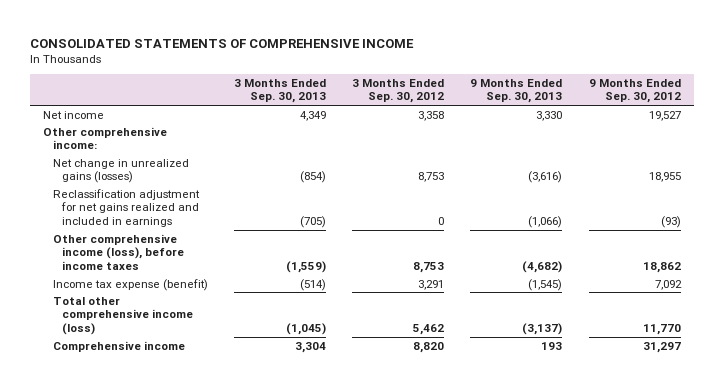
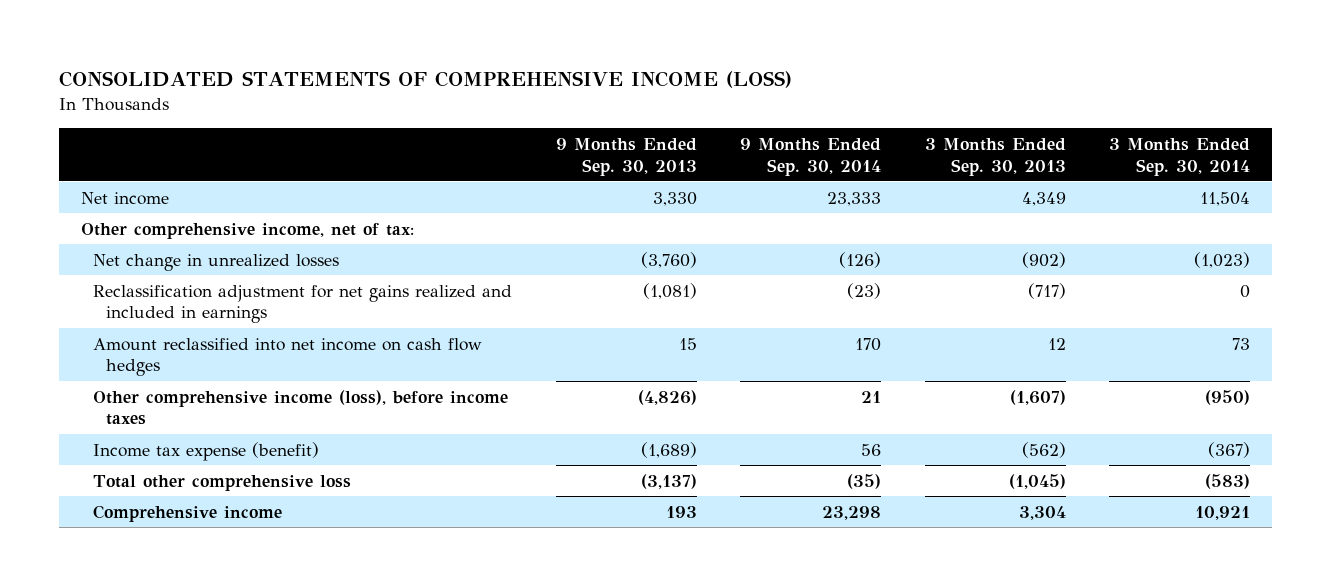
[29,38,414,48] CONSOLIDATED STATEMENTS OF COMPREHENSIVE INCOME -> [58,71,792,89] CONSOLIDATED STATEMENTS OF COMPREHENSIVE INCOME (LOSS)
[352,78,445,104] 3 Months Ended Sep. 30, 2012 -> none
[588,78,681,104] 9 Months Ended Sep. 30, 2012 -> none
none -> [740,137,882,176] 9 Months Ended Sep. 30, 2014
none -> [1109,137,1251,176] 3 Months Ended Sep. 30, 2014
[43,126,168,150] Other comprehensive income: -> [80,222,414,239] Other comprehensive income, net of tax:
[52,158,189,184] Net change in unrealized gains (losses) -> [93,253,340,271] Net change in unrealized losses
[299,171,326,184] (854) -> [1021,251,1066,268] (902)
[528,171,563,184] (3,616) -> [640,251,697,268] (3,760)
[299,216,326,229] (705) -> [1027,282,1066,299] (717)
[528,216,563,229] (1,066) -> [642,282,697,299] (1,081)
none -> [93,337,483,377] Amount reclassified into net income on cash flow hedges
[285,261,326,274] (1,559) -> [1009,389,1066,405] (1,607)
[522,261,563,274] (4,682) -> [637,389,697,405] (4,826)
[299,278,326,291] (514) -> [1021,441,1066,458] (562)
[528,278,563,291] (1,545) -> [640,441,697,458] (1,689)
[52,296,193,336] Total other comprehensive income (loss) -> [93,474,352,491] Total other comprehensive loss

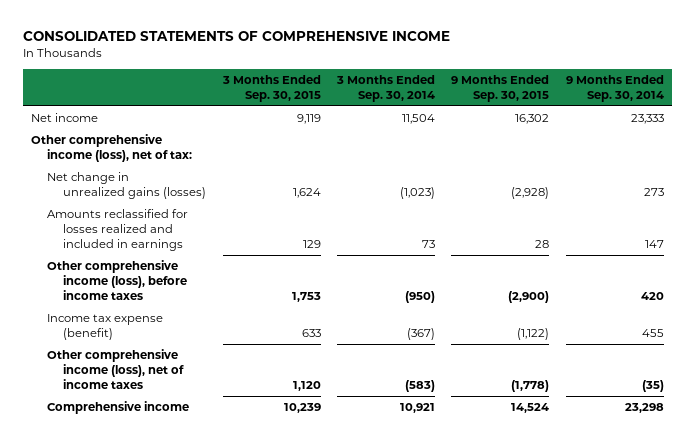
[58,71,792,89] CONSOLIDATED STATEMENTS OF COMPREHENSIVE INCOME (LOSS) -> [23,31,451,42] CONSOLIDATED STATEMENTS OF COMPREHENSIVE INCOME
[555,137,697,176] 9 Months Ended Sep. 30, 2013 -> none
[924,137,1066,176] 3 Months Ended Sep. 30, 2013 -> none
none -> [221,74,321,102] 3 Months Ended Sep. 30, 2015
none -> [451,74,550,102] 9 Months Ended Sep. 30, 2015
[93,337,483,377] Amount reclassified into net income on cash flow hedges -> none
[80,222,414,239] Other comprehensive income, net of tax: -> [31,134,193,162] Other comprehensive income (loss), net of tax:
[93,253,340,271] Net change in unrealized losses -> [47,172,207,199] Net change in unrealized gains (losses)
[839,251,882,268] (126) -> [643,187,664,196] 273
[93,284,513,324] Reclassification adjustment for net gains realized and included in earnings -> [47,209,189,251] Amounts reclassified for losses realized and included in earnings
[847,282,882,299] (23) -> [644,239,664,248] 147
[1240,284,1251,298] 0 -> [422,239,436,248] 73
[861,390,882,403] 21 -> [640,291,664,300] 420
[861,443,882,456] 56 -> [641,328,664,337] 455
[93,474,352,491] Total other comprehensive loss -> [47,349,185,389] Other comprehensive income (loss), net of income taxes

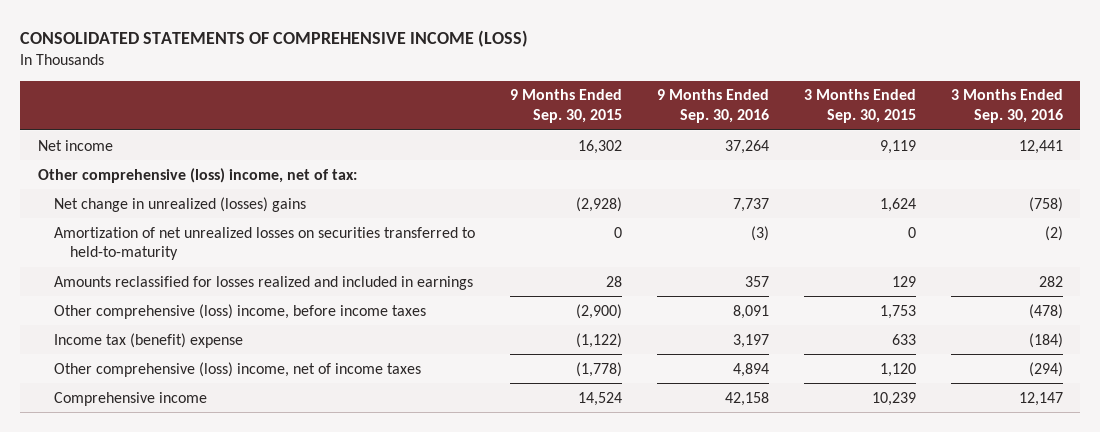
[23,31,451,42] CONSOLIDATED STATEMENTS OF COMPREHENSIVE INCOME -> [20,30,529,48] CONSOLIDATED STATEMENTS OF COMPREHENSIVE INCOME (LOSS)
[336,74,436,102] 3 Months Ended Sep. 30, 2014 -> none
[565,74,664,102] 9 Months Ended Sep. 30, 2014 -> none
none -> [656,89,769,124] 9 Months Ended Sep. 30, 2016
none -> [950,89,1063,124] 3 Months Ended Sep. 30, 2016
[31,134,193,162] Other comprehensive income (loss), net of tax: -> [37,167,357,183] Other comprehensive (loss) income, net of tax:
[47,172,207,199] Net change in unrealized gains (losses) -> [53,196,306,212] Net change in unrealized (losses) gains
none -> [53,226,475,261] Amortization of net unrealized losses on securities transferred to held-to-maturity
[47,260,188,300] Other comprehensive income (loss), before income taxes -> [53,303,426,319] Other comprehensive (loss) income, before income taxes
[47,314,164,340] Income tax expense (benefit) -> [53,332,243,348] Income tax (benefit) expense
[47,349,185,389] Other comprehensive income (loss), net of income taxes -> [53,361,421,377] Other comprehensive (loss) income, net of income taxes

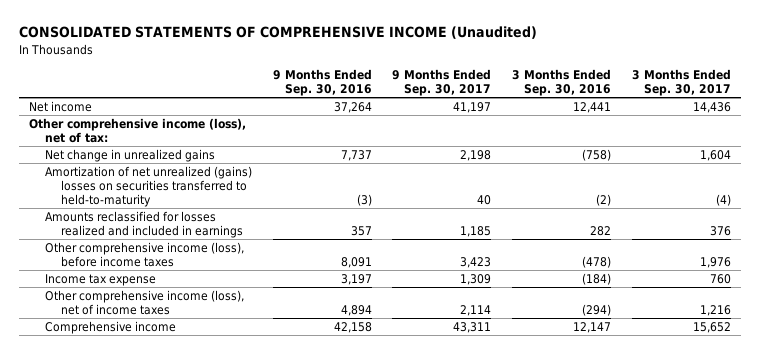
[20,30,529,48] CONSOLIDATED STATEMENTS OF COMPREHENSIVE INCOME (LOSS) -> [18,26,537,40] CONSOLIDATED STATEMENTS OF COMPREHENSIVE INCOME (Unaudited)
[509,89,622,124] 9 Months Ended Sep. 30, 2015 -> none
[803,89,916,124] 3 Months Ended Sep. 30, 2015 -> none
none -> [392,68,492,96] 9 Months Ended Sep. 30, 2017
none -> [631,68,731,96] 3 Months Ended Sep. 30, 2017
[37,167,357,183] Other comprehensive (loss) income, net of tax: -> [29,118,247,144] Other comprehensive income (loss), net of tax:
[53,196,306,212] Net change in unrealized (losses) gains -> [45,149,216,163] Net change in unrealized gains
[53,226,475,261] Amortization of net unrealized losses on securities transferred to held-to-maturity -> [45,166,253,208] Amortization of net unrealized (gains) losses on securities transferred to held-to-maturity
[53,303,426,319] Other comprehensive (loss) income, before income taxes -> [45,242,245,268] Other comprehensive income (loss), before income taxes
[53,332,243,348] Income tax (benefit) expense -> [45,274,157,287] Income tax expense
[53,361,421,377] Other comprehensive (loss) income, net of income taxes -> [45,290,245,316] Other comprehensive income (loss), net of income taxes

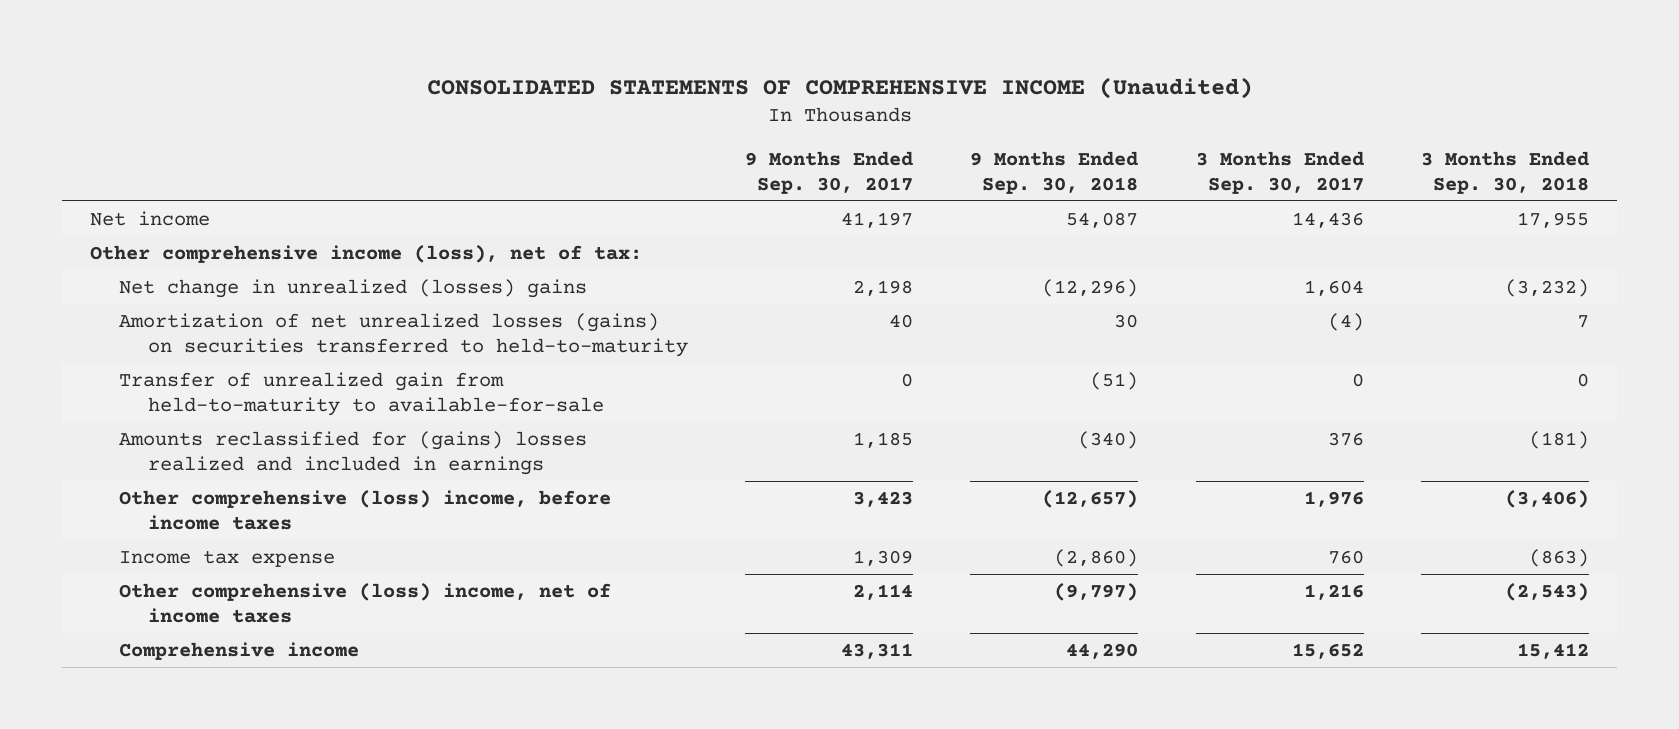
[272,68,372,96] 9 Months Ended Sep. 30, 2016 -> none
[512,68,612,96] 3 Months Ended Sep. 30, 2016 -> none
none -> [970,150,1139,194] 9 Months Ended Sep. 30, 2018
none -> [1420,150,1589,194] 3 Months Ended Sep. 30, 2018
[45,149,216,163] Net change in unrealized gains -> [119,279,588,299] Net change in unrealized (losses) gains
none -> [119,313,689,358] Amortization of net unrealized losses (gains) on securities transferred to held-to-maturity
[45,166,253,208] Amortization of net unrealized (gains) losses on securities transferred to held-to-maturity -> [119,372,605,417] Transfer of unrealized gain from held-to-maturity to available-for-sale
[477,195,492,206] 40 -> [901,373,914,388] 0
[715,194,731,207] (4) -> [1351,373,1364,388] 0
[45,211,244,239] Amounts reclassified for losses realized and included in earnings -> [119,431,588,476] Amounts reclassified for (gains) losses realized and included in earnings
[45,242,245,268] Other comprehensive income (loss), before income taxes -> [119,490,612,531] Other comprehensive (loss) income, before income taxes
[45,290,245,316] Other comprehensive income (loss), net of income taxes -> [119,583,612,624] Other comprehensive (loss) income, net of income taxes

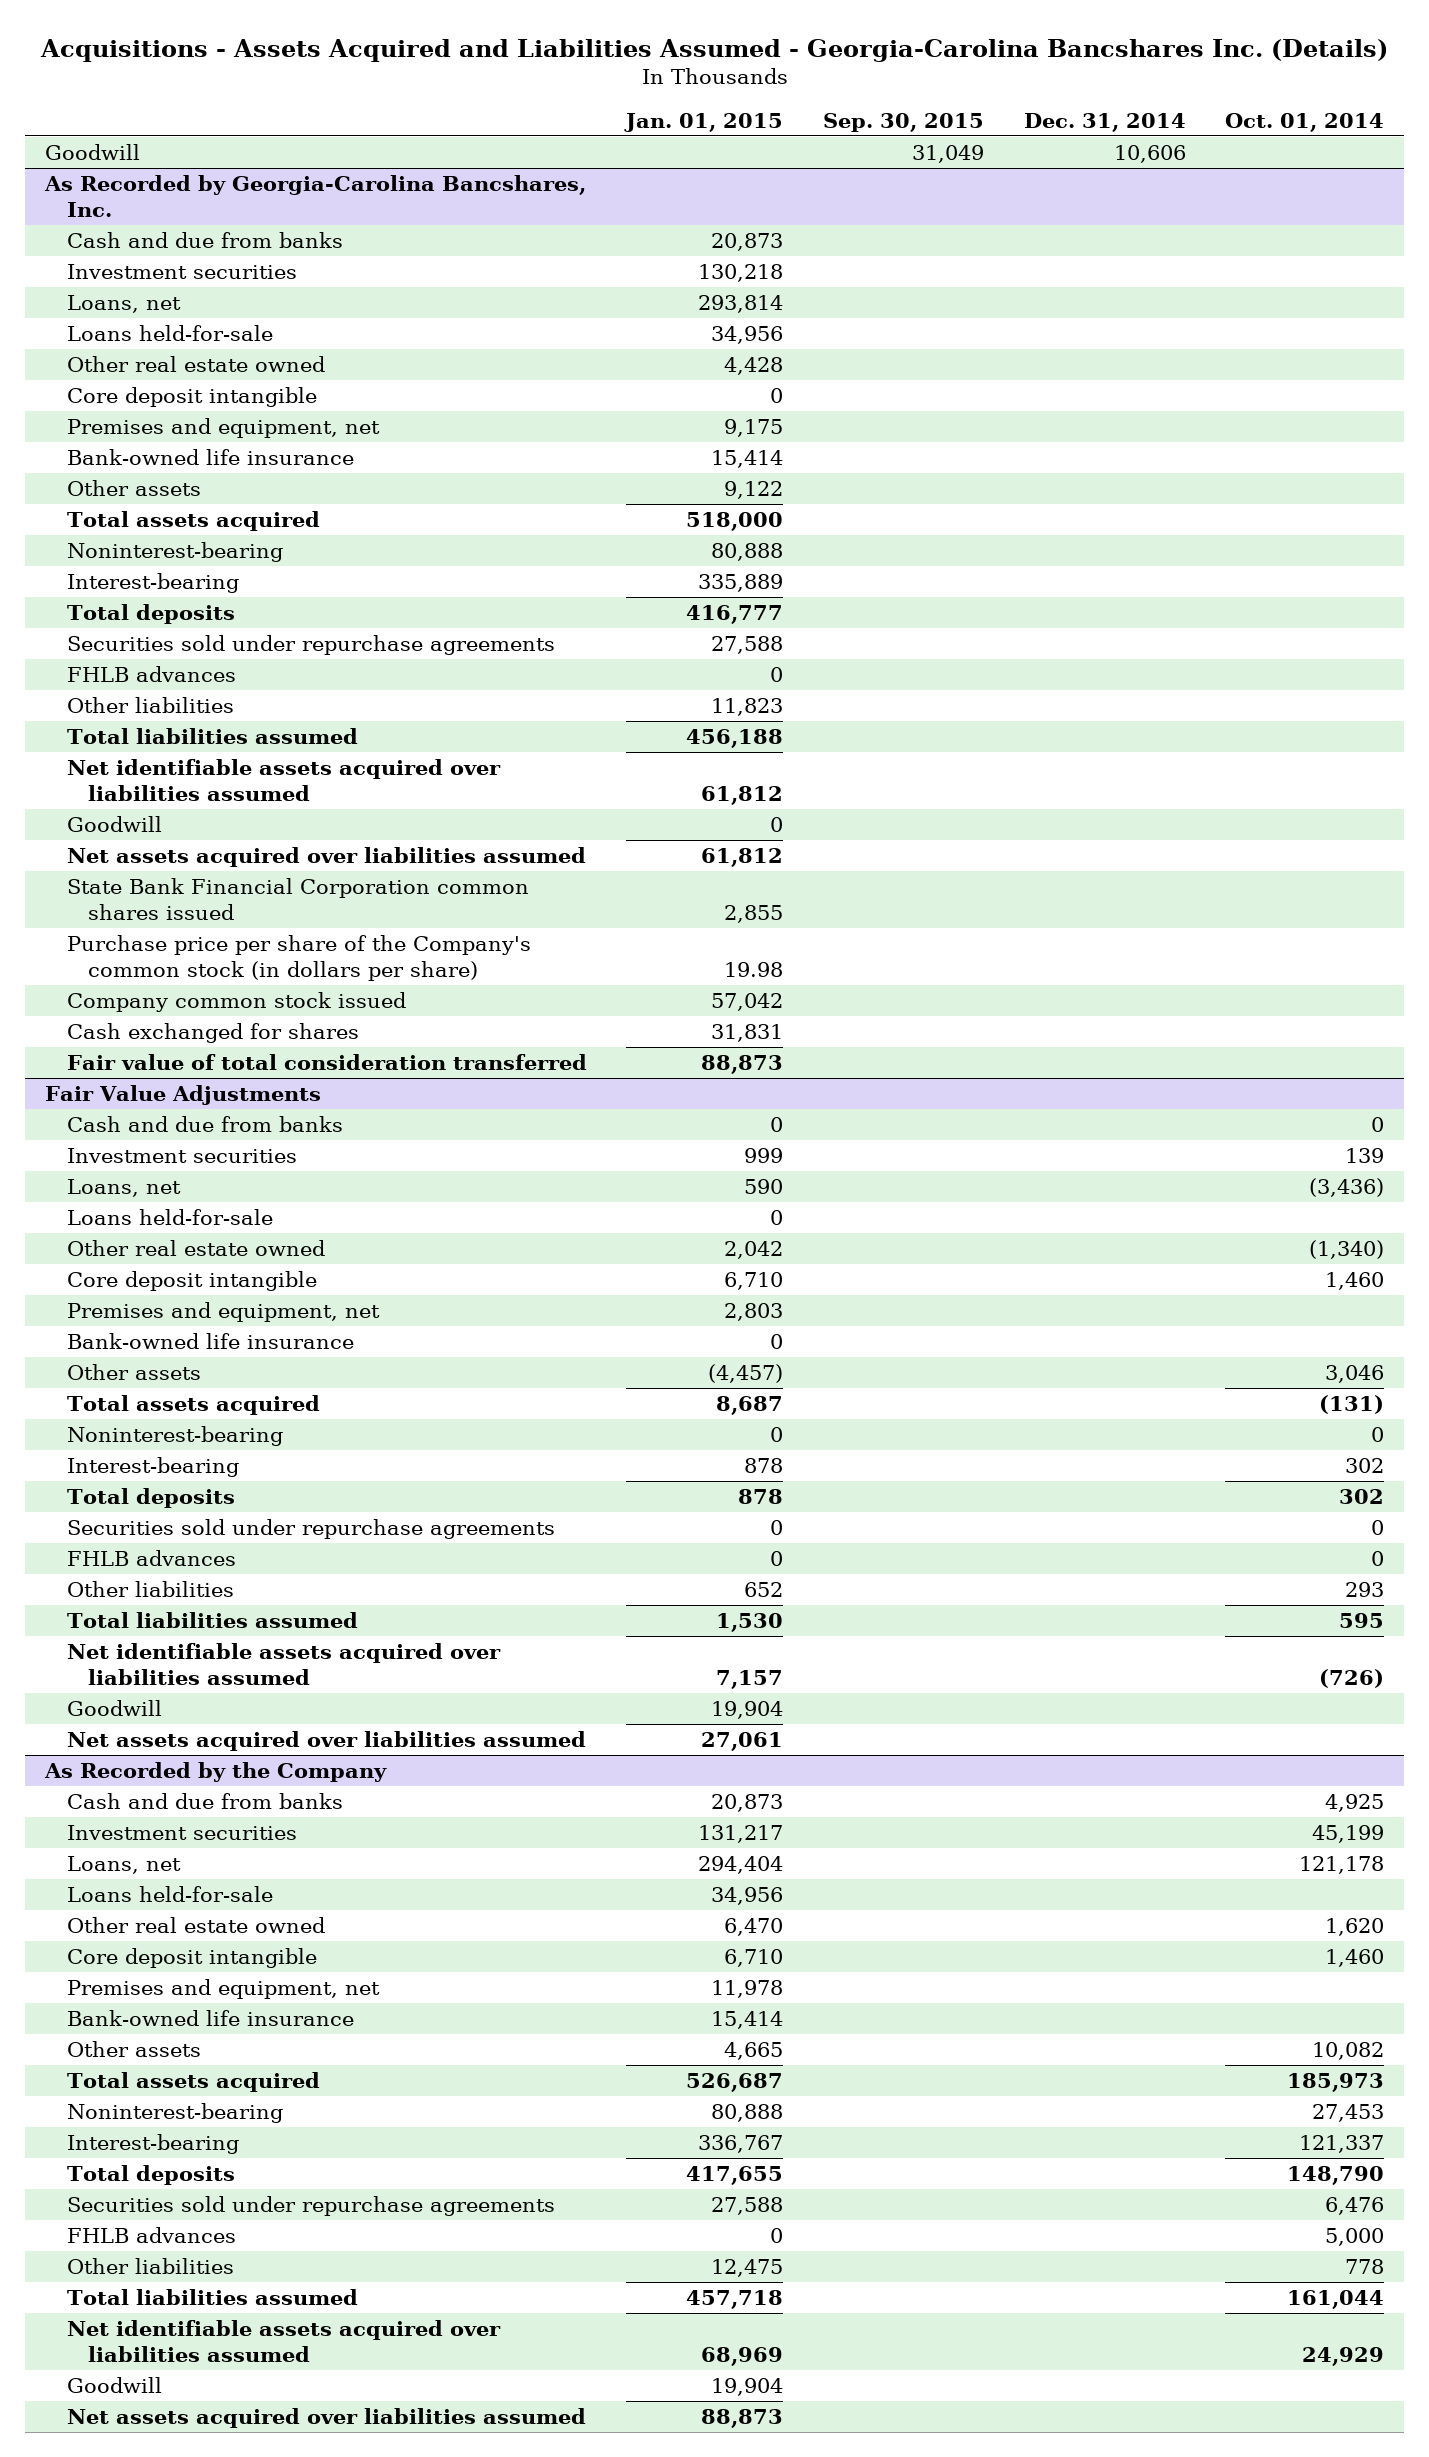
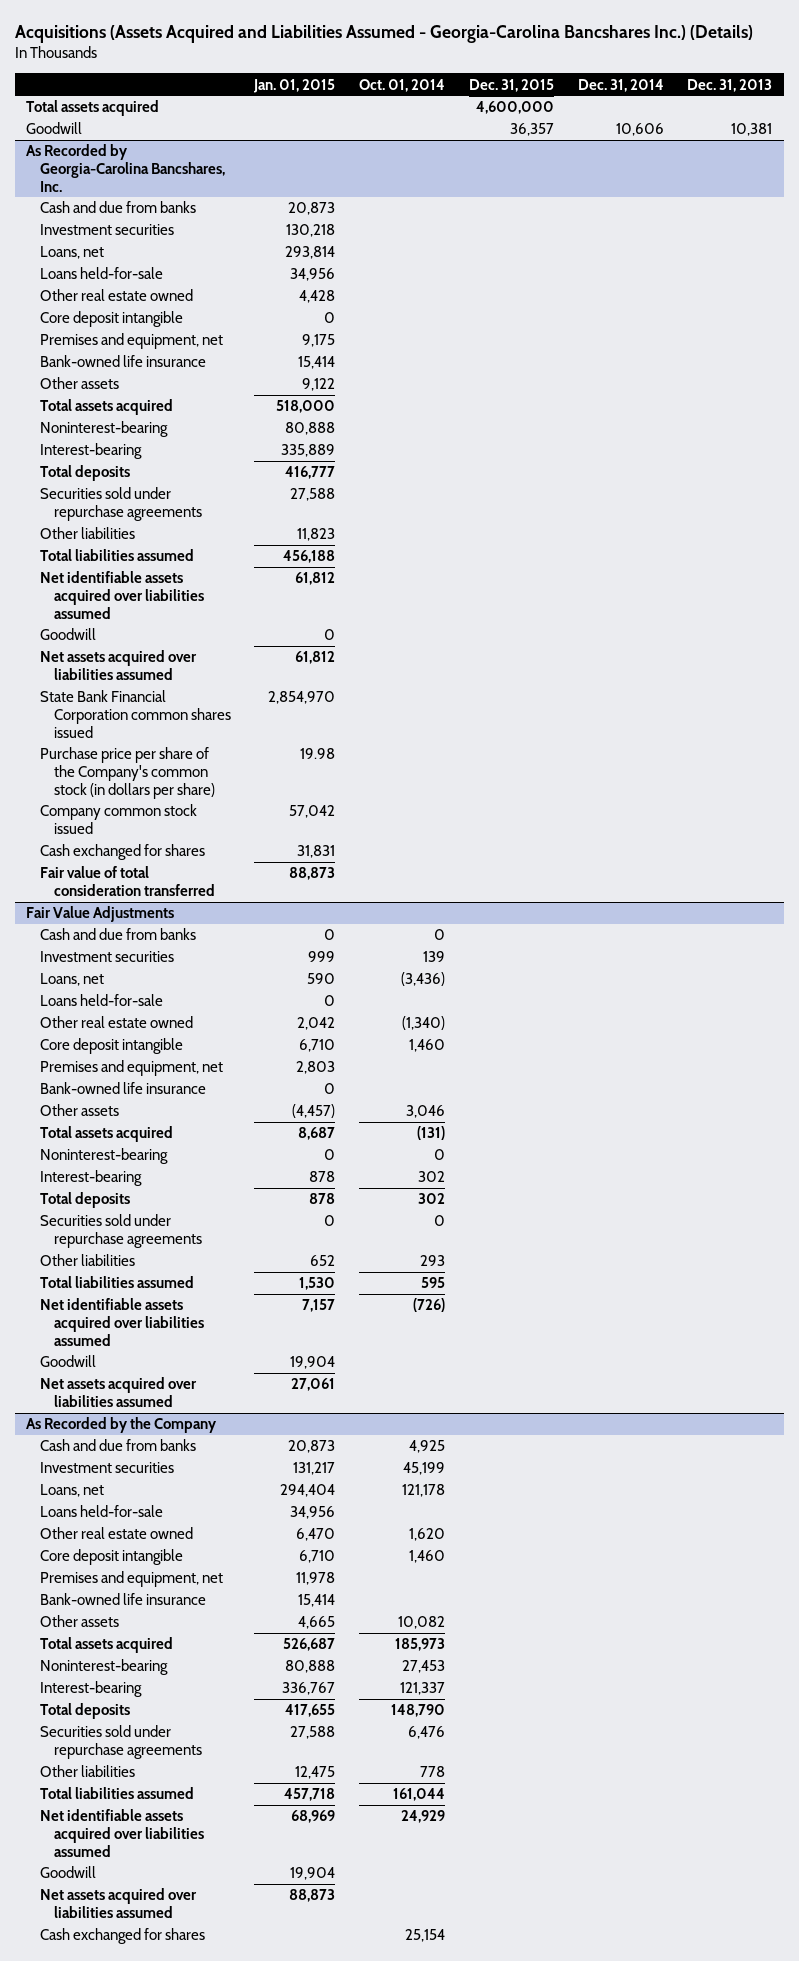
[39,38,1388,62] Acquisitions - Assets Acquired and Liabilities Assumed - Georgia-Carolina Bancshares Inc. (Details) -> [14,24,753,43] Acquisitions (Assets Acquired and Liabilities Assumed - Georgia-Carolina Bancshares Inc.) (Details)
[822,112,984,132] Sep. 30, 2015 -> none
none -> [468,78,554,92] Dec. 31, 2015
none -> [687,78,773,92] Dec. 31, 2013
none -> [26,100,160,117] Total assets acquired
[66,666,236,683] FHLB advances -> none
[724,904,784,923] 2,855 -> [268,691,336,705] 2,854,970
[66,1550,236,1567] FHLB advances -> none
[66,2227,236,2244] FHLB advances -> none
none -> [40,1928,206,1945] Cash exchanged for shares

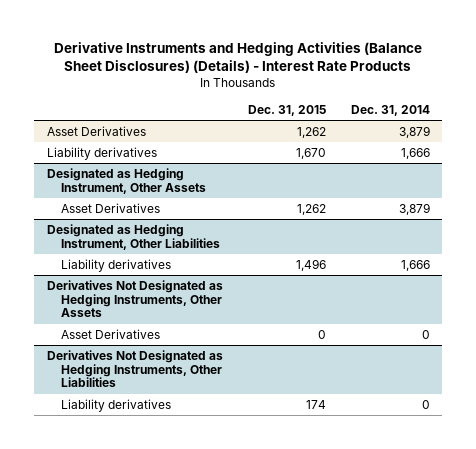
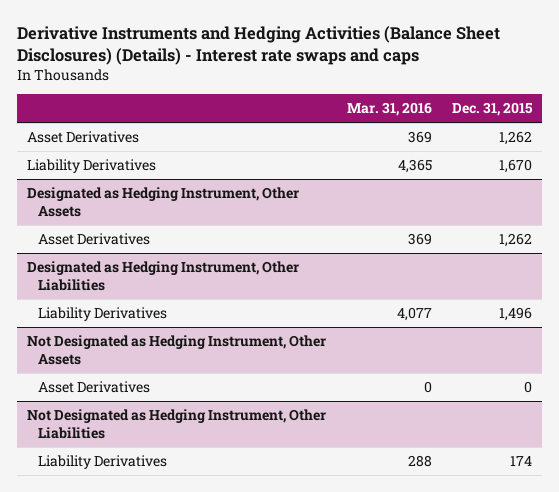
[54,41,423,73] Derivative Instruments and Hedging Activities (Balance Sheet Disclosures) (Details) - Interest Rate Products -> [16,25,500,65] Derivative Instruments and Hedging Activities (Balance Sheet Disclosures) (Details) - Interest rate swaps and caps
[350,104,430,116] Dec. 31, 2014 -> none
none -> [346,102,432,117] Mar. 31, 2016
[46,147,157,161] Liability derivatives -> [26,159,156,174] Liability Derivatives
[60,259,171,273] Liability derivatives -> [37,307,167,322] Liability Derivatives
[46,280,223,318] Derivatives Not Designated as Hedging Instruments, Other Assets -> [26,335,326,365] Not Designated as Hedging Instrument, Other Assets
[46,350,223,388] Derivatives Not Designated as Hedging Instruments, Other Liabilities -> [26,409,326,439] Not Designated as Hedging Instrument, Other Liabilities
[60,399,171,413] Liability derivatives -> [37,455,167,470] Liability Derivatives

